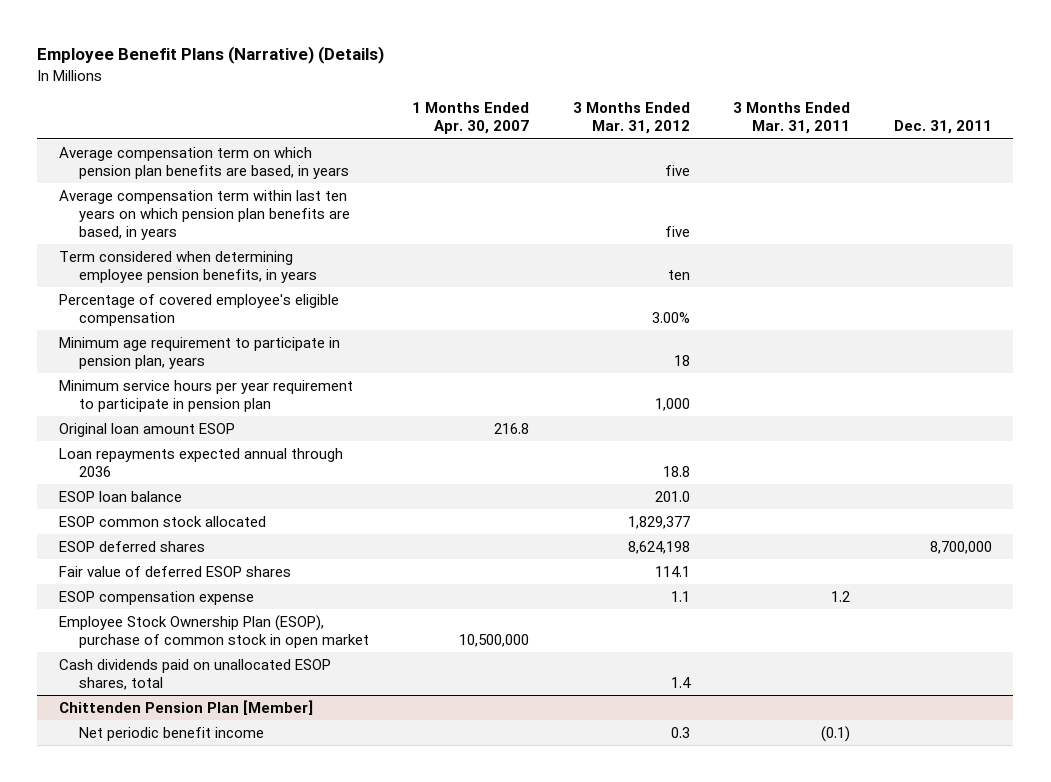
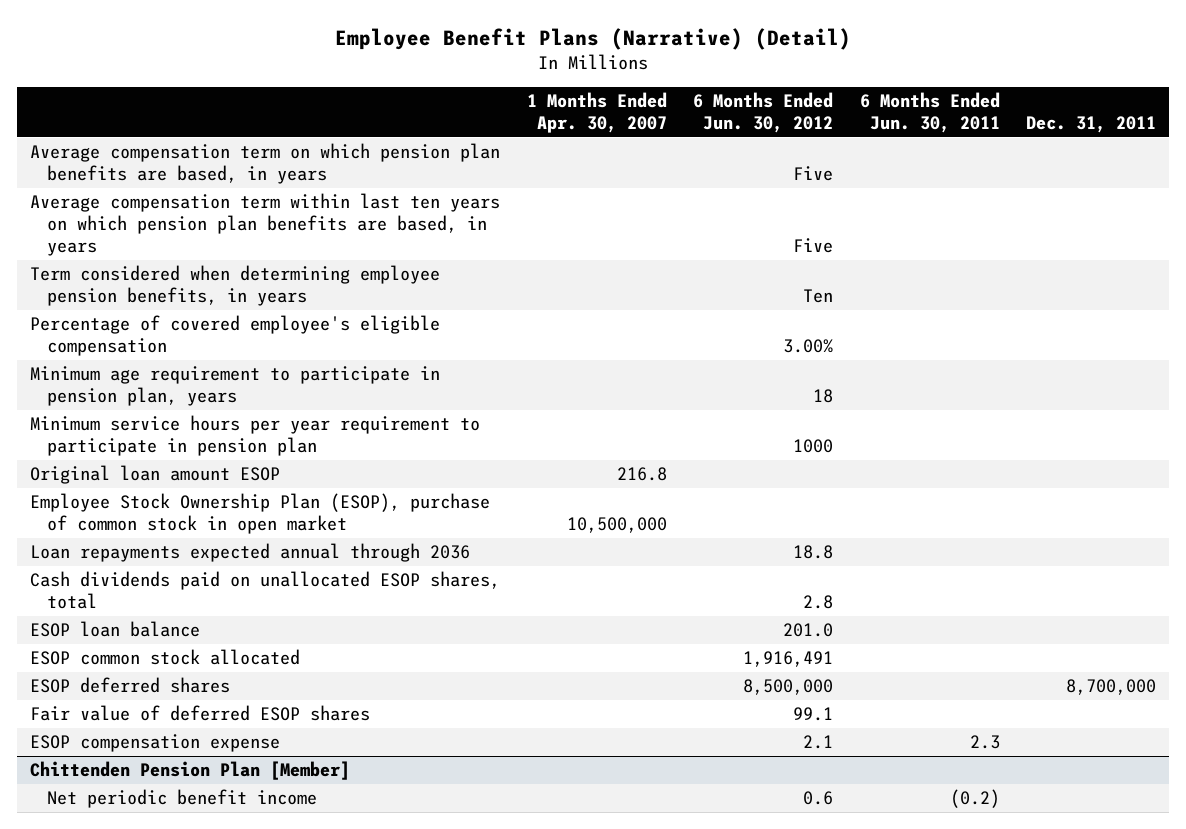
[37,46,385,65] Employee Benefit Plans (Narrative) (Details) -> [335,27,852,50] Employee Benefit Plans (Narrative) (Detail)
[572,102,690,135] 3 Months Ended Mar. 31, 2012 -> none
[733,102,851,135] 3 Months Ended Mar. 31, 2011 -> none
none -> [693,91,834,133] 6 Months Ended Jun. 30, 2012
none -> [859,91,1000,133] 6 Months Ended Jun. 30, 2011
[58,614,369,648] Employee Stock Ownership Plan (ESOP), purchase of common stock in open market -> [30,493,491,535] Employee Stock Ownership Plan (ESOP), purchase of common stock in open market
[58,658,331,690] Cash dividends paid on unallocated ESOP shares, total -> [30,571,501,610] Cash dividends paid on unallocated ESOP shares, total

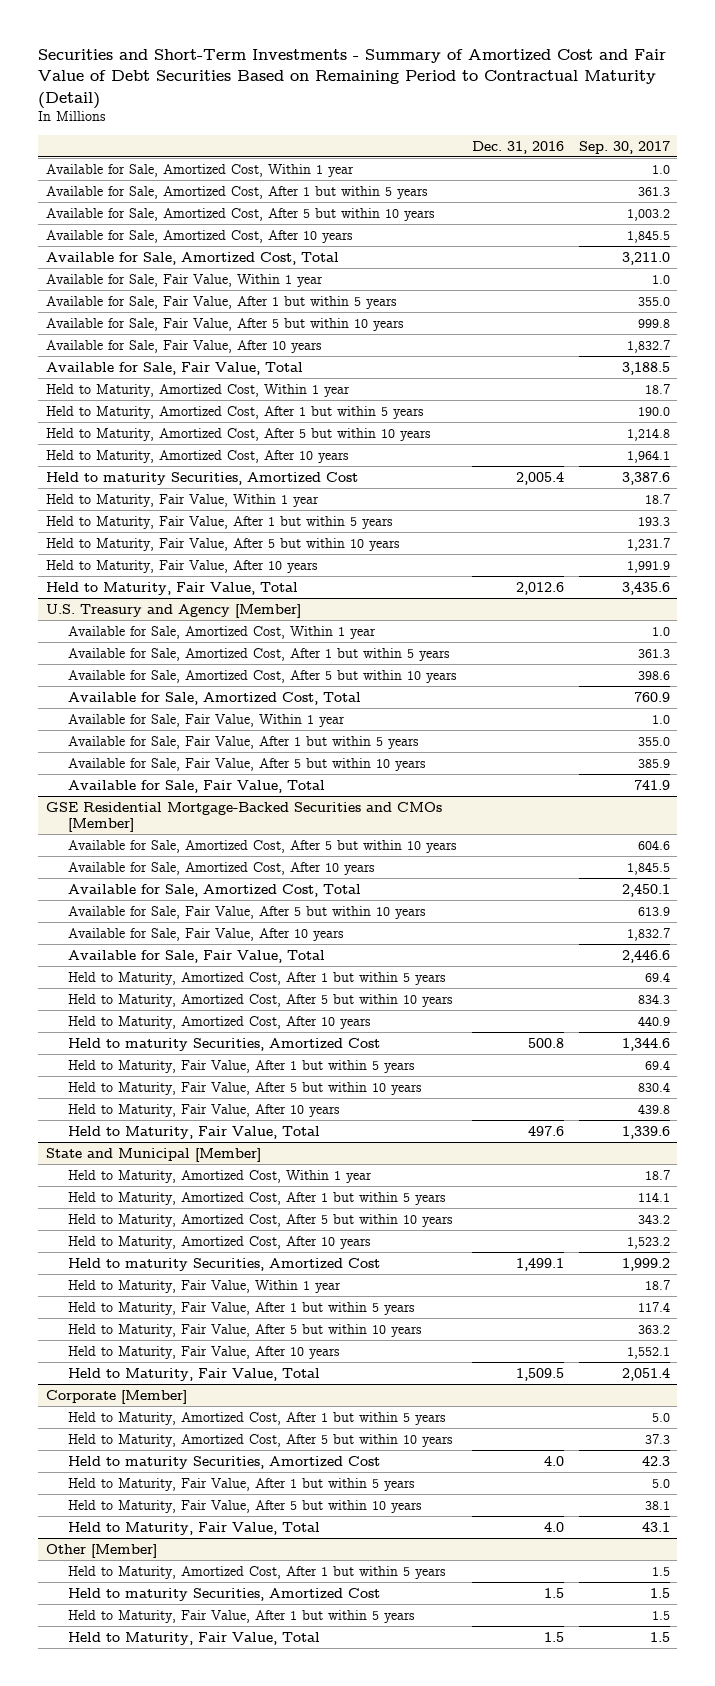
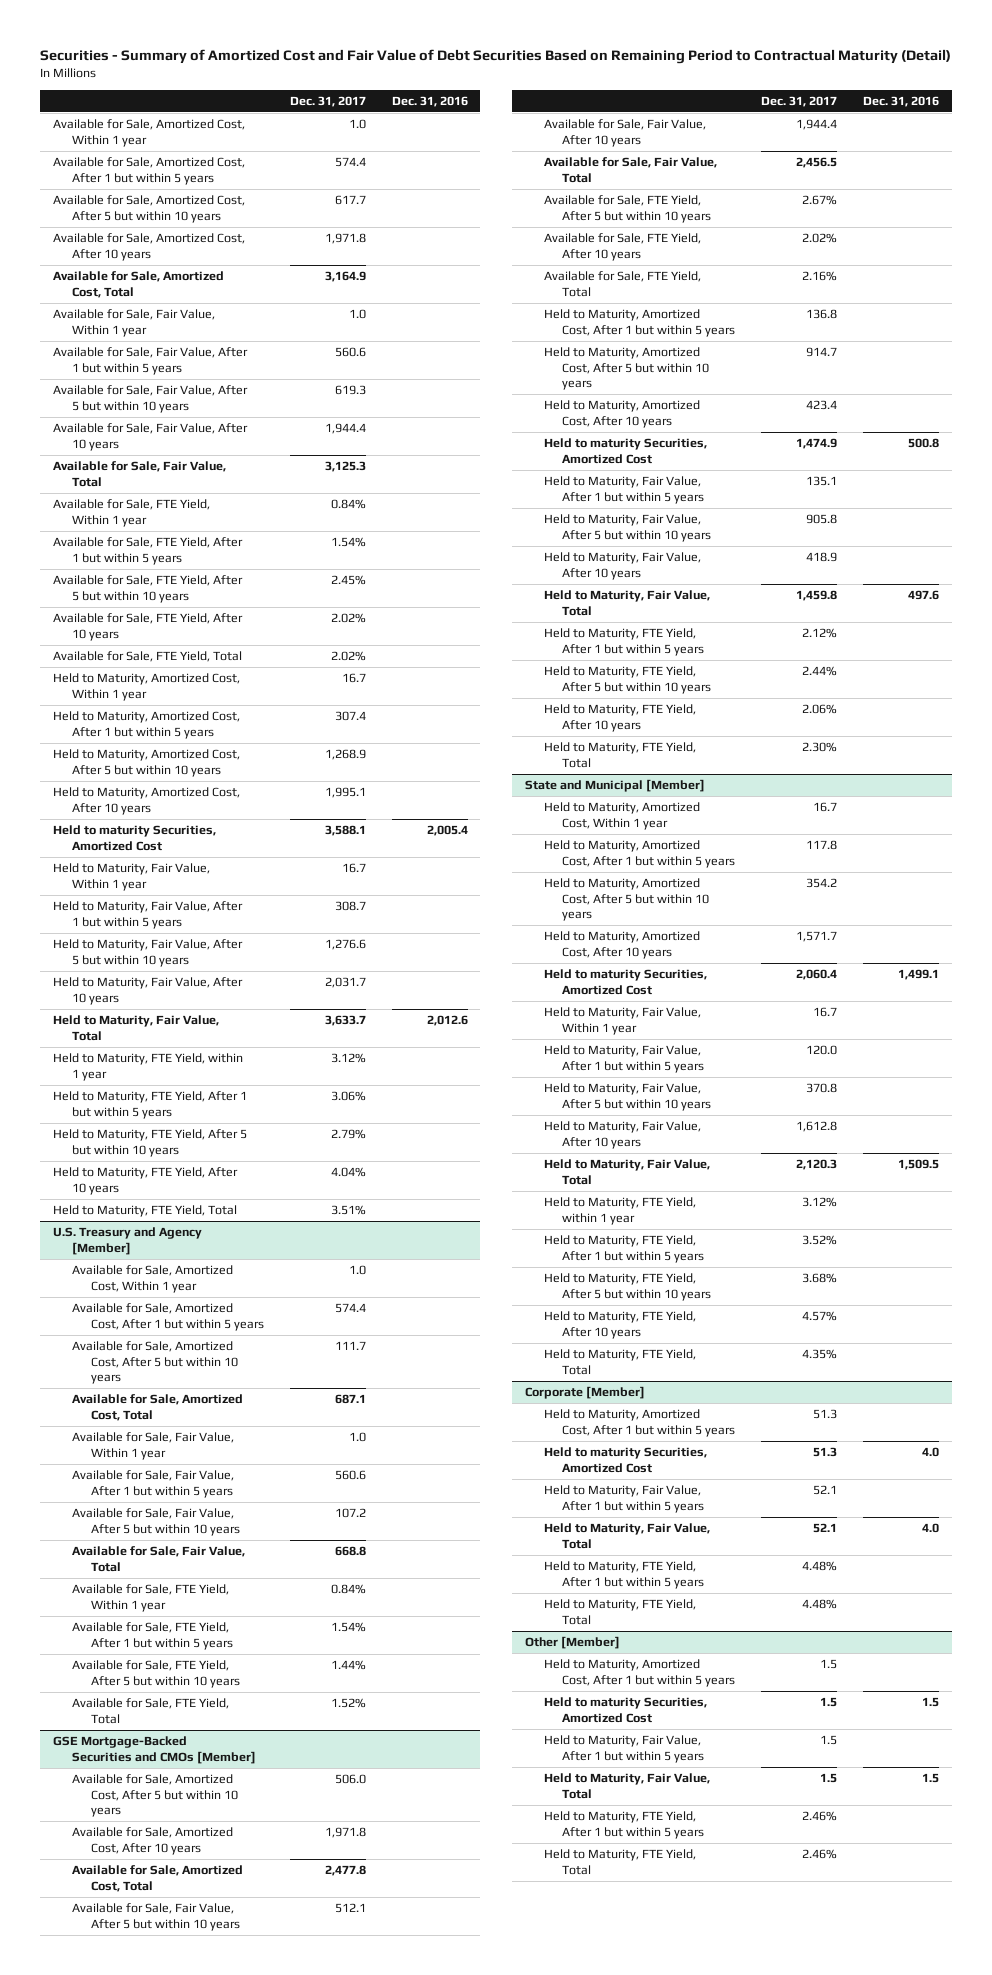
[38,48,667,109] Securities and Short-Term Investments - Summary of Amortized Cost and Fair Value of Debt Securities Based on Remaining Period to Contractual Maturity (Detail) -> [40,48,952,64] Securities - Summary of Amortized Cost and Fair Value of Debt Securities Based on Remaining Period to Contractual Maturity (Detail)
[578,140,670,154] Sep. 30, 2017 -> none
none -> [289,95,366,107] Dec. 31, 2017
none -> [53,499,211,527] Available for Sale, FTE Yield, Within 1 year
none -> [53,537,244,565] Available for Sale, FTE Yield, After 1 but within 5 years
none -> [53,575,244,603] Available for Sale, FTE Yield, After 5 but within 10 years
none -> [53,613,244,641] Available for Sale, FTE Yield, After 10 years
none -> [53,651,243,663] Available for Sale, FTE Yield, Total
none -> [53,1053,244,1081] Held to Maturity, FTE Yield, within 1 year
none -> [53,1091,248,1119] Held to Maturity, FTE Yield, After 1 but within 5 years
none -> [53,1129,248,1157] Held to Maturity, FTE Yield, After 5 but within 10 years
none -> [53,1167,239,1195] Held to Maturity, FTE Yield, After 10 years
none -> [53,1205,238,1218] Held to Maturity, FTE Yield, Total
none -> [72,1584,230,1612] Available for Sale, FTE Yield, Within 1 year
none -> [72,1622,233,1650] Available for Sale, FTE Yield, After 1 but within 5 years
none -> [72,1660,240,1688] Available for Sale, FTE Yield, After 5 but within 10 years
none -> [72,1698,230,1724] Available for Sale, FTE Yield, Total
[45,801,442,832] GSE Residential Mortgage-Backed Securities and CMOs [Member] -> [53,1736,257,1764] GSE Mortgage-Backed Securities and CMOs [Member]
none -> [543,195,712,223] Available for Sale, FTE Yield, After 5 but within 10 years
none -> [543,233,701,261] Available for Sale, FTE Yield, After 10 years
none -> [543,271,701,297] Available for Sale, FTE Yield, Total
none -> [543,628,705,656] Held to Maturity, FTE Yield, After 1 but within 5 years
none -> [543,666,712,694] Held to Maturity, FTE Yield, After 5 but within 10 years
none -> [543,704,696,732] Held to Maturity, FTE Yield, After 10 years
none -> [543,742,696,768] Held to Maturity, FTE Yield, Total
none -> [543,1197,696,1225] Held to Maturity, FTE Yield, within 1 year
none -> [543,1235,705,1263] Held to Maturity, FTE Yield, After 1 but within 5 years
none -> [543,1273,712,1301] Held to Maturity, FTE Yield, After 5 but within 10 years
none -> [543,1311,696,1339] Held to Maturity, FTE Yield, After 10 years
none -> [543,1349,696,1375] Held to Maturity, FTE Yield, Total
[67,1433,453,1447] Held to Maturity, Amortized Cost, After 5 but within 10 years -> none
[67,1499,422,1513] Held to Maturity, Fair Value, After 5 but within 10 years -> none
none -> [543,1561,705,1589] Held to Maturity, FTE Yield, After 1 but within 5 years
none -> [543,1599,696,1625] Held to Maturity, FTE Yield, Total
none -> [543,1811,705,1839] Held to Maturity, FTE Yield, After 1 but within 5 years
none -> [543,1849,696,1875] Held to Maturity, FTE Yield, Total

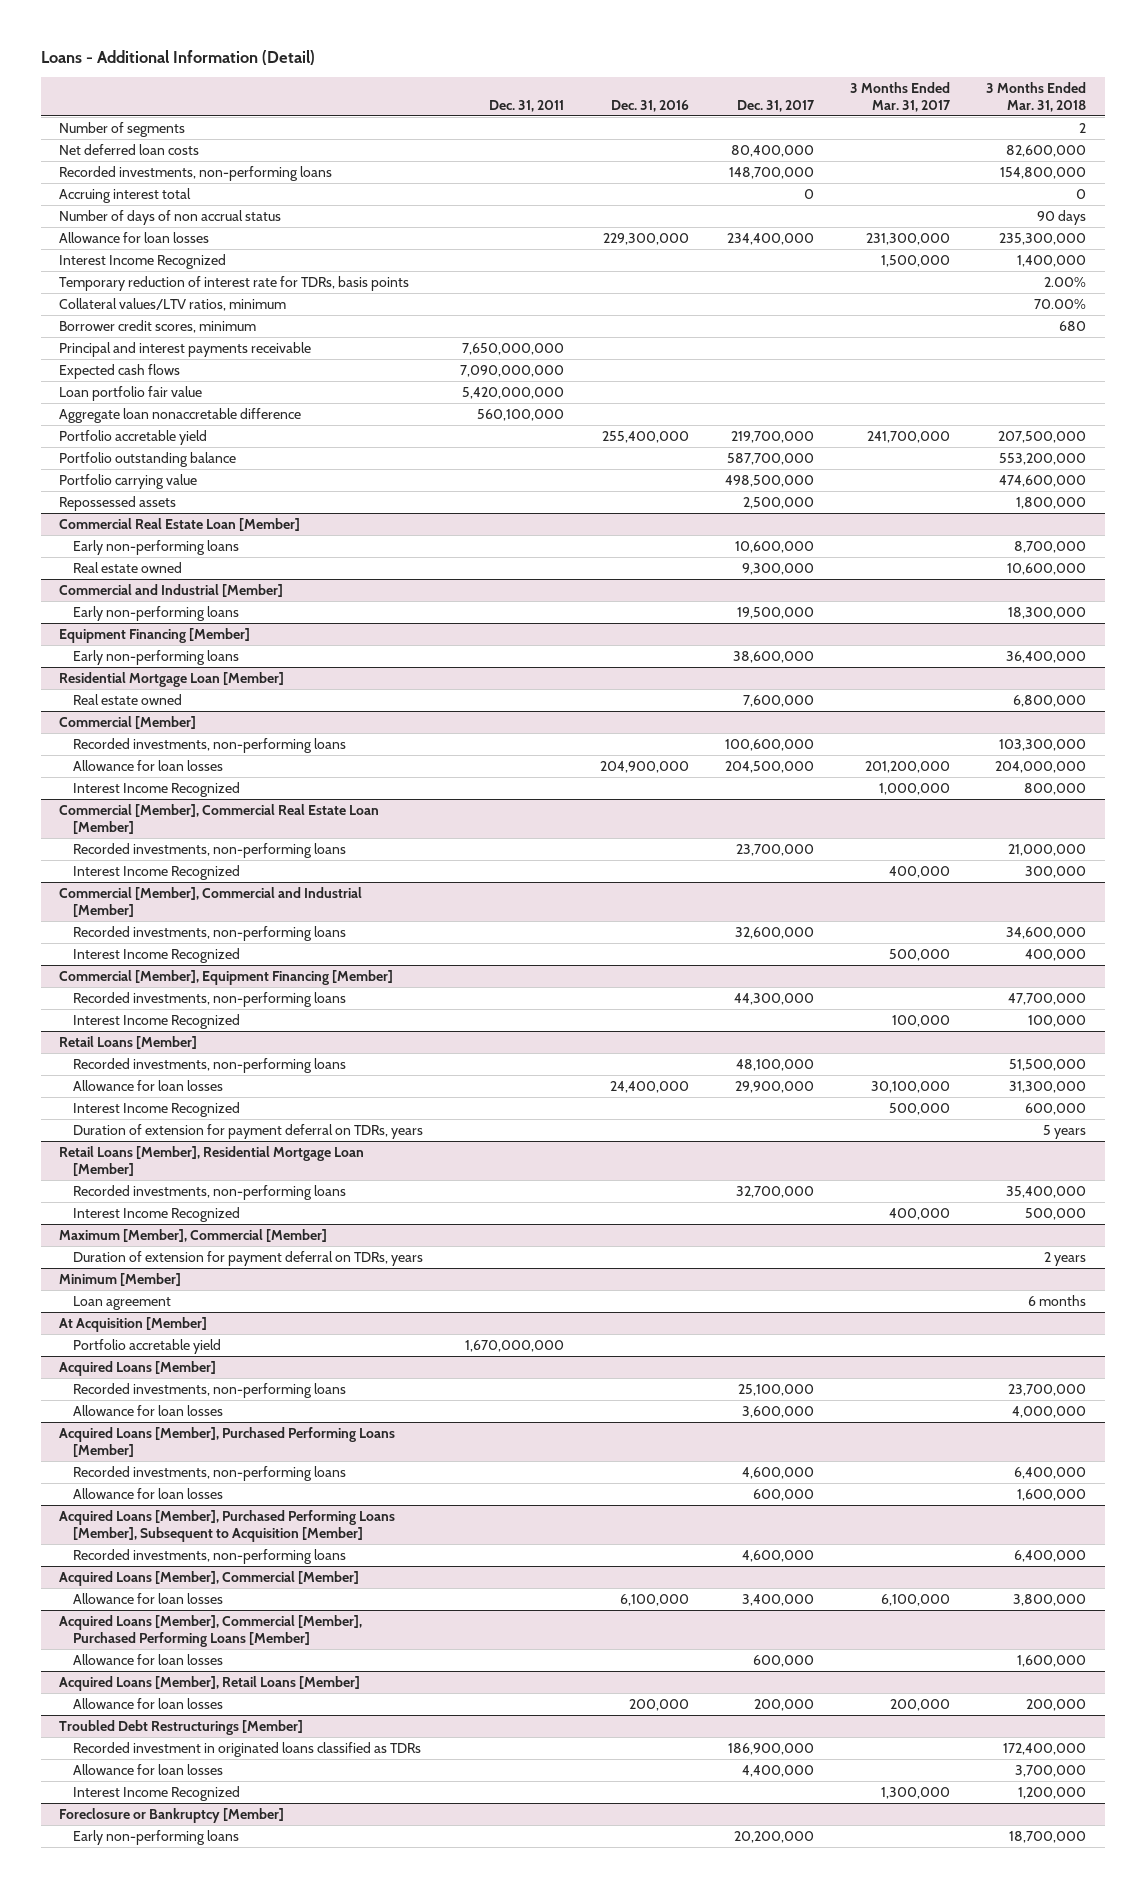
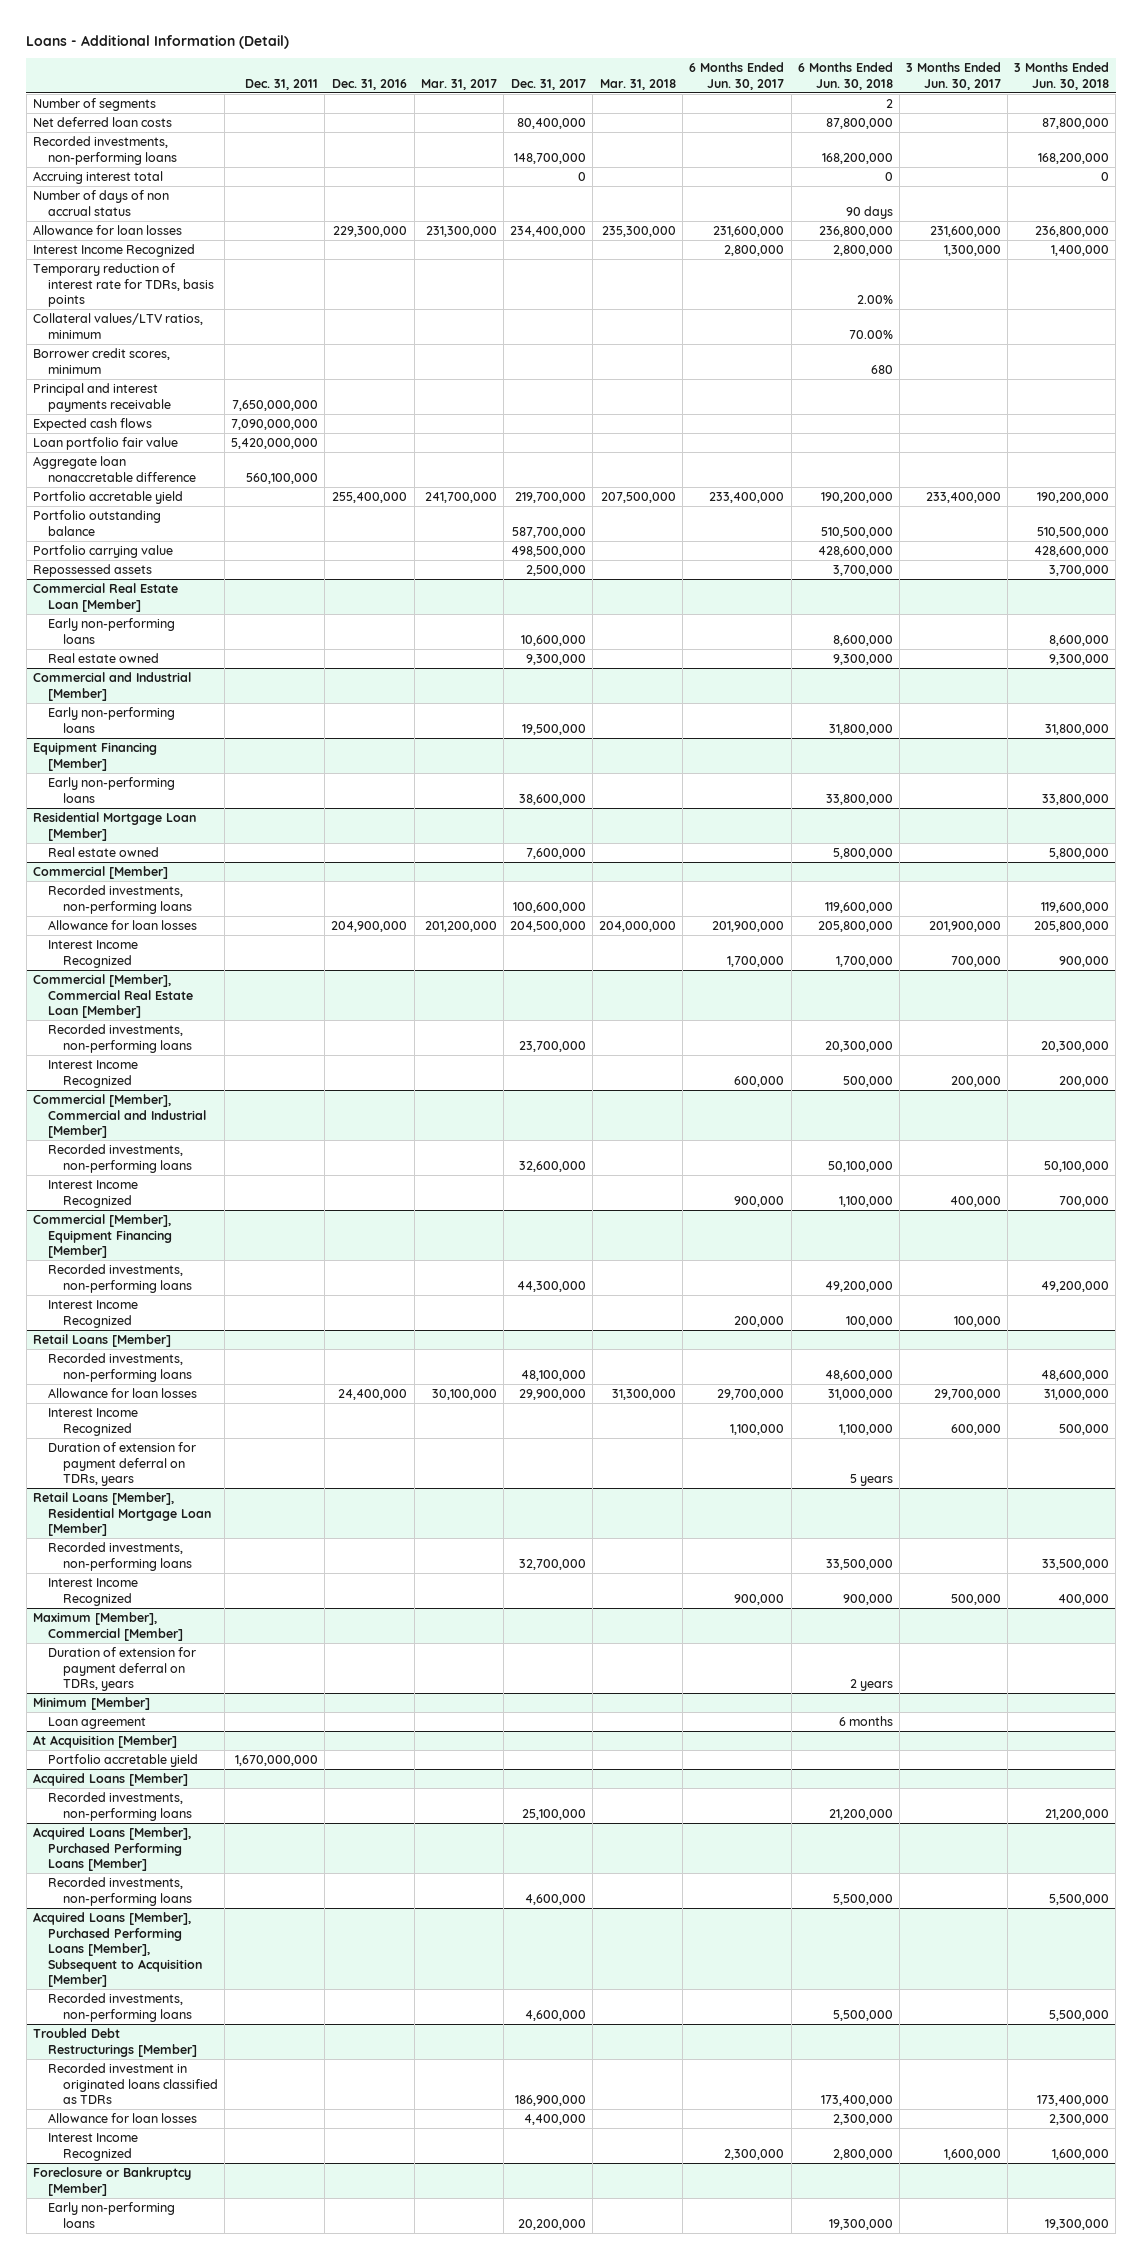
[850,81,952,113] 3 Months Ended Mar. 31, 2017 -> none
[986,81,1087,113] 3 Months Ended Mar. 31, 2018 -> none
none -> [420,78,497,90] Mar. 31, 2017
none -> [600,78,677,90] Mar. 31, 2018
none -> [689,61,785,90] 6 Months Ended Jun. 30, 2017
none -> [797,61,893,90] 6 Months Ended Jun. 30, 2018
none -> [905,61,1001,90] 3 Months Ended Jun. 30, 2017
none -> [1014,61,1110,90] 3 Months Ended Jun. 30, 2018
[73,1404,224,1416] Allowance for loan losses -> none
[73,1487,224,1499] Allowance for loan losses -> none
[58,1570,359,1586] Acquired Loans [Member], Commercial [Member] -> none
[73,1592,224,1604] Allowance for loan losses -> none
[58,1614,362,1647] Acquired Loans [Member], Commercial [Member], Purchased Performing Loans [Member] -> none
[73,1653,224,1665] Allowance for loan losses -> none
[58,1675,360,1691] Acquired Loans [Member], Retail Loans [Member] -> none
[73,1697,224,1709] Allowance for loan losses -> none

